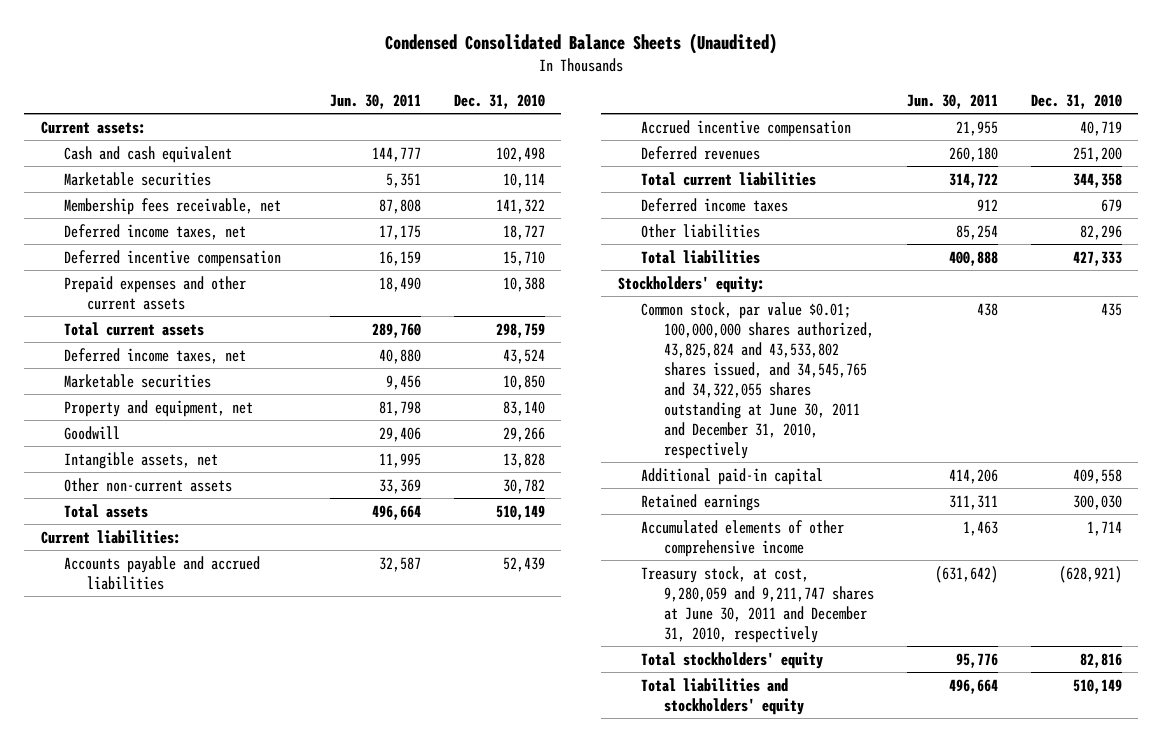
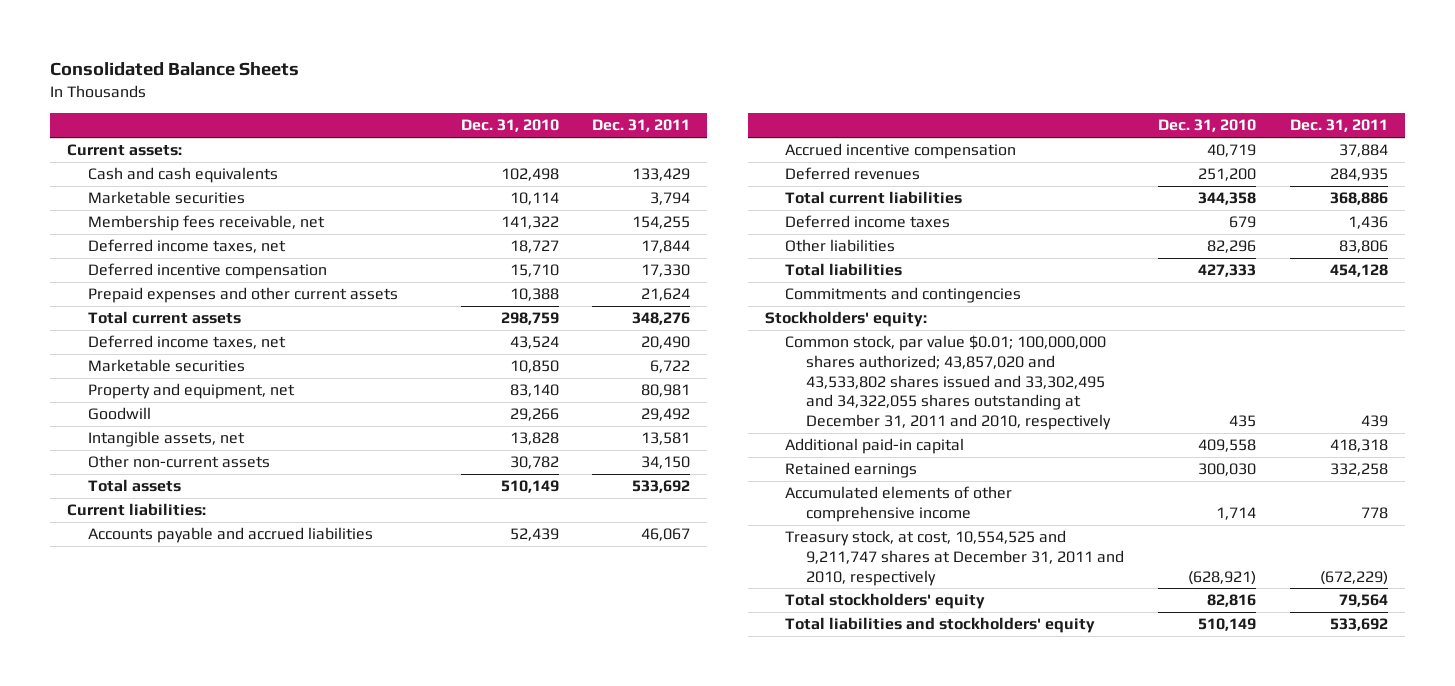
[385,33,778,55] Condensed Consolidated Balance Sheets (Unaudited) -> [50,62,300,77] Consolidated Balance Sheets
[330,93,422,109] Jun. 30, 2011 -> none
none -> [592,119,691,133] Dec. 31, 2011
[64,145,233,163] Cash and cash equivalent -> [87,167,278,184] Cash and cash equivalents
none -> [785,287,1022,304] Commitments and contingencies
[640,301,875,459] Common stock, par value $0.01; 100,000,000 shares authorized, 43,825,824 and 43,533,802 shares issued, and 34,545,765 and 34,322,055 shares outstanding at June 30, 2011 and December 31, 2010, respectively -> [785,335,1111,430] Common stock, par value $0.01; 100,000,000 shares authorized; 43,857,020 and 43,533,802 shares issued and 33,302,495 and 34,322,055 shares outstanding at December 31, 2011 and 2010, respectively
[640,565,875,643] Treasury stock, at cost, 9,280,059 and 9,211,747 shares at June 30, 2011 and December 31, 2010, respectively -> [785,530,1124,586] Treasury stock, at cost, 10,554,525 and 9,211,747 shares at December 31, 2011 and 2010, respectively

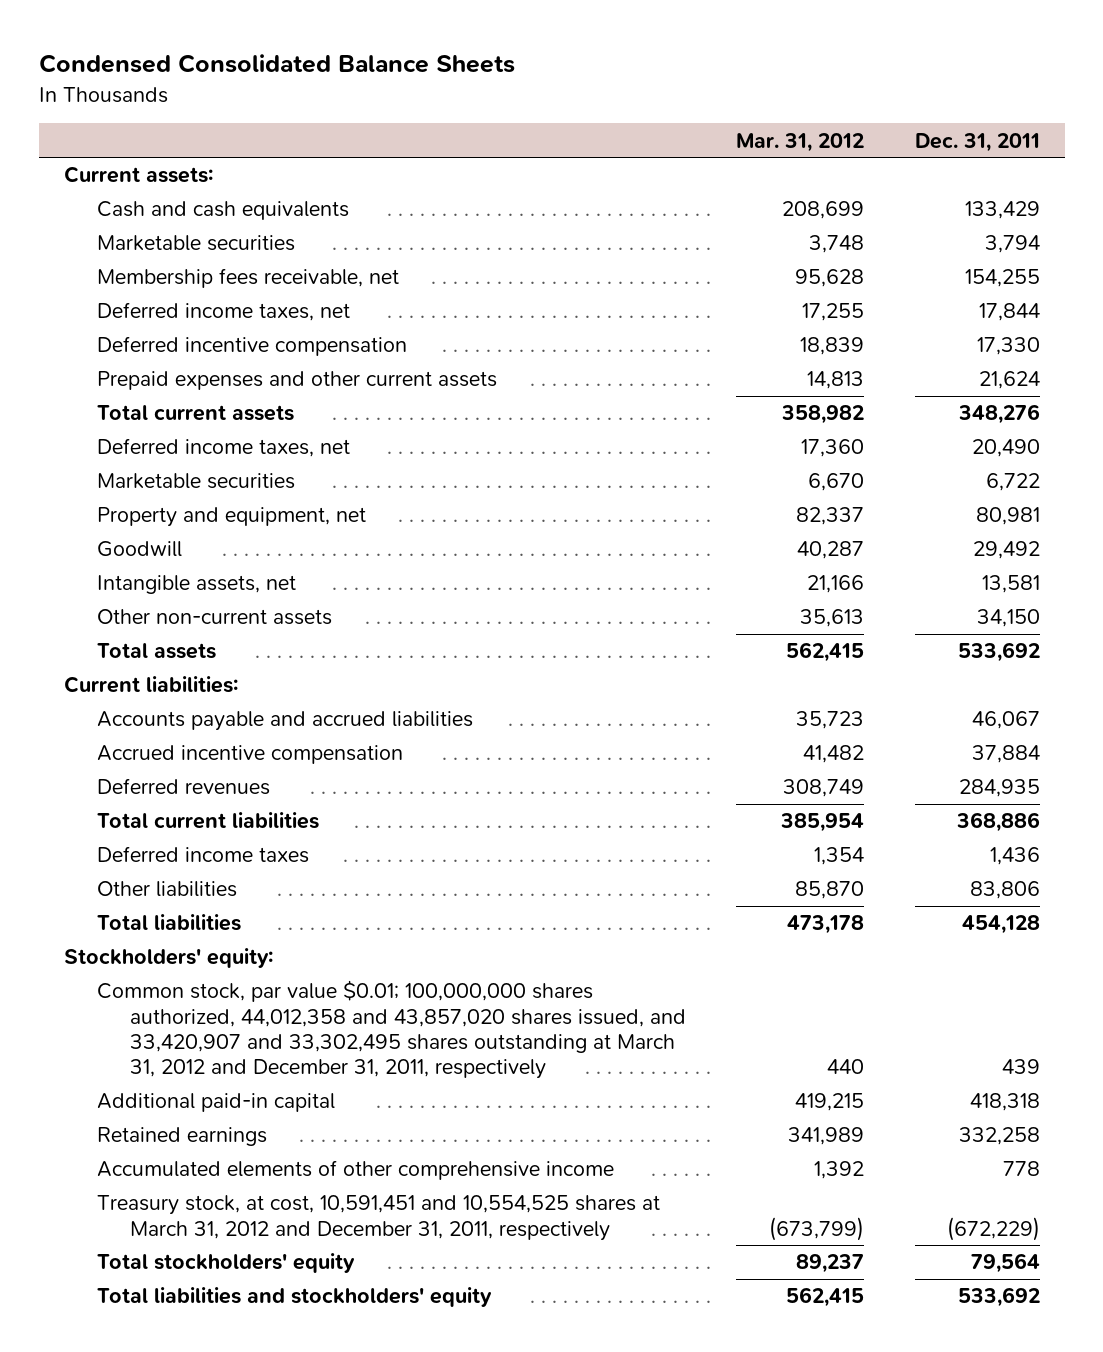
[50,62,300,77] Consolidated Balance Sheets -> [38,54,515,74] Condensed Consolidated Balance Sheets
[460,119,559,133] Dec. 31, 2010 -> none
none -> [736,132,865,152] Mar. 31, 2012
[785,287,1022,304] Commitments and contingencies -> none
[785,335,1111,430] Common stock, par value $0.01; 100,000,000 shares authorized; 43,857,020 and 43,533,802 shares issued and 33,302,495 and 34,322,055 shares outstanding at December 31, 2011 and 2010, respectively -> [96,980,687,1079] Common stock, par value $0.01; 100,000,000 shares authorized, 44,012,358 and 43,857,020 shares issued, and 33,420,907 and 33,302,495 shares outstanding at March 31, 2012 and December 31, 2011, respectively
[785,530,1124,586] Treasury stock, at cost, 10,554,525 and 9,211,747 shares at December 31, 2011 and 2010, respectively -> [96,1195,660,1241] Treasury stock, at cost, 10,591,451 and 10,554,525 shares at March 31, 2012 and December 31, 2011, respectively

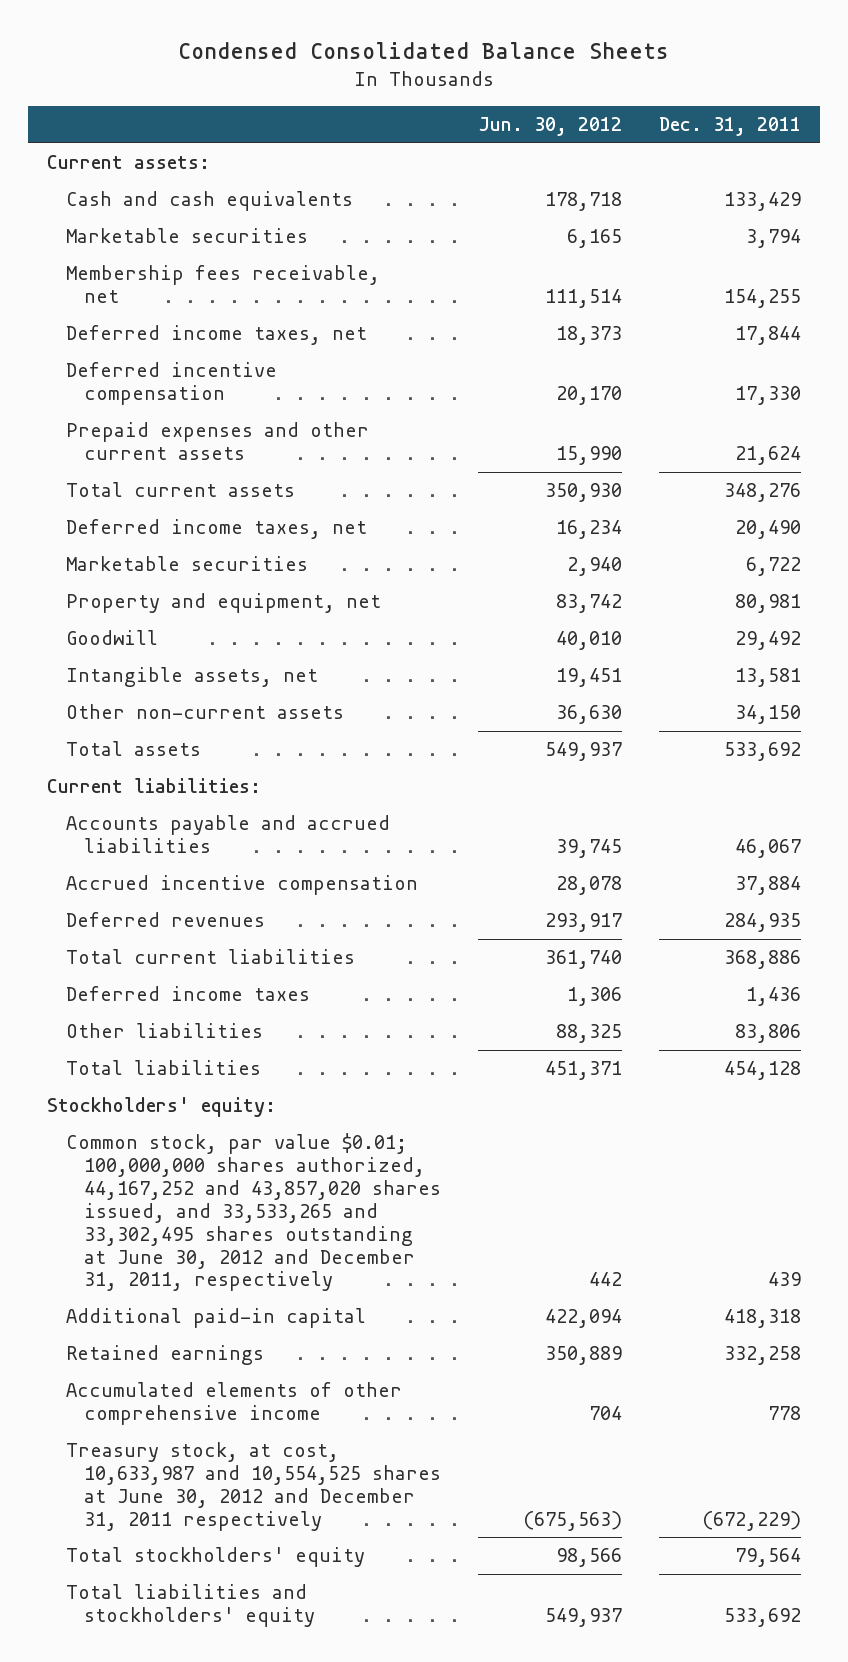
[736,132,865,152] Mar. 31, 2012 -> none
none -> [478,117,623,137] Jun. 30, 2012
[96,980,687,1079] Common stock, par value $0.01; 100,000,000 shares authorized, 44,012,358 and 43,857,020 shares issued, and 33,420,907 and 33,302,495 shares outstanding at March 31, 2012 and December 31, 2011, respectively -> [65,1133,442,1292] Common stock, par value $0.01; 100,000,000 shares authorized, 44,167,252 and 43,857,020 shares issued, and 33,533,265 and 33,302,495 shares outstanding at June 30, 2012 and December 31, 2011, respectively
[96,1195,660,1241] Treasury stock, at cost, 10,591,451 and 10,554,525 shares at March 31, 2012 and December 31, 2011, respectively -> [65,1442,442,1531] Treasury stock, at cost, 10,633,987 and 10,554,525 shares at June 30, 2012 and December 31, 2011 respectively

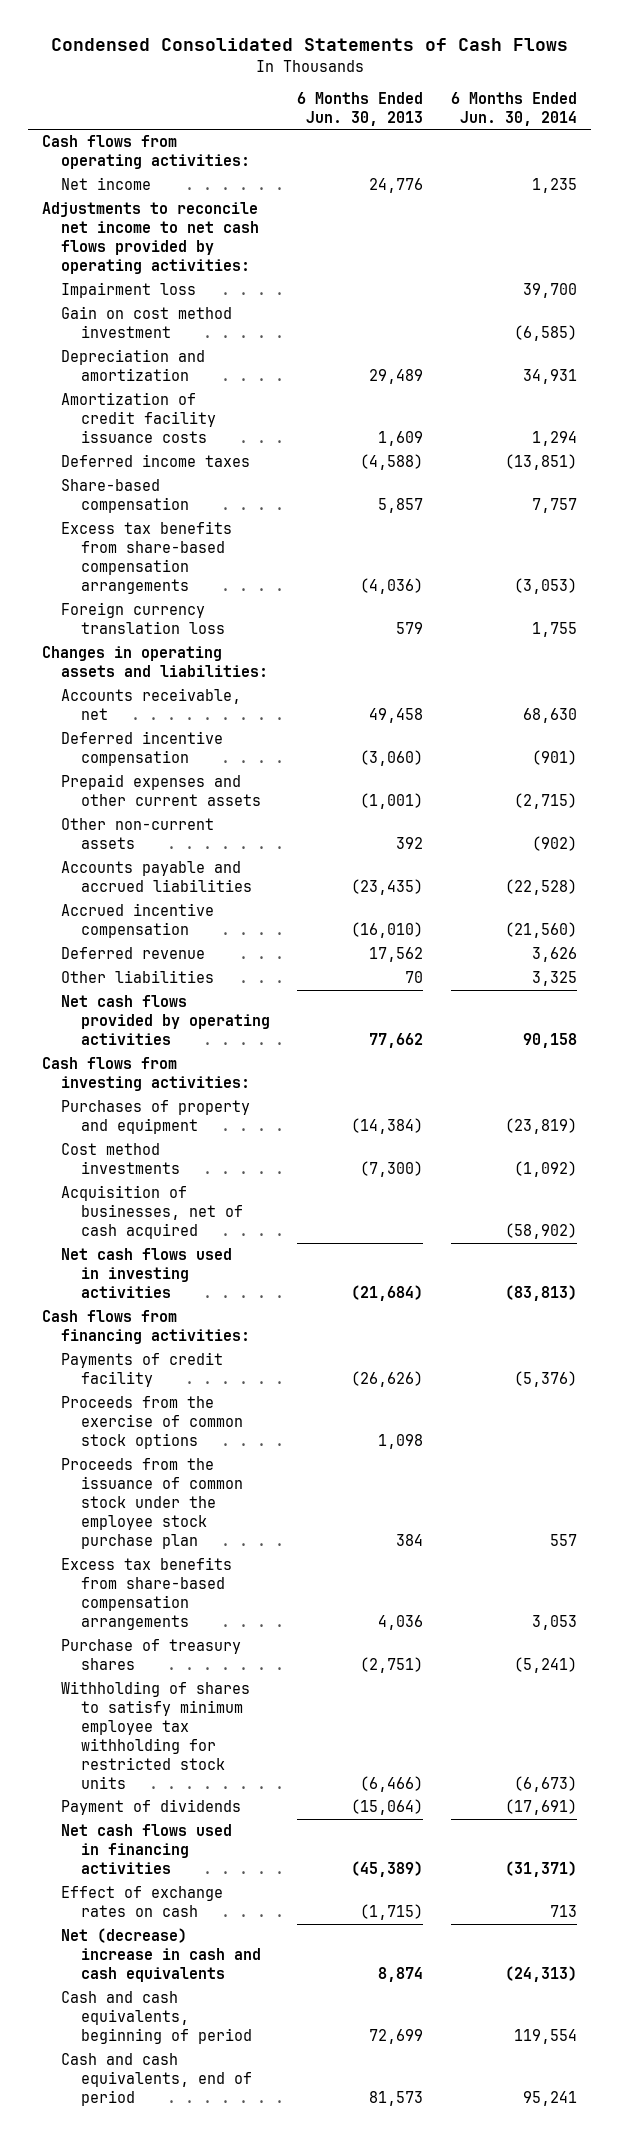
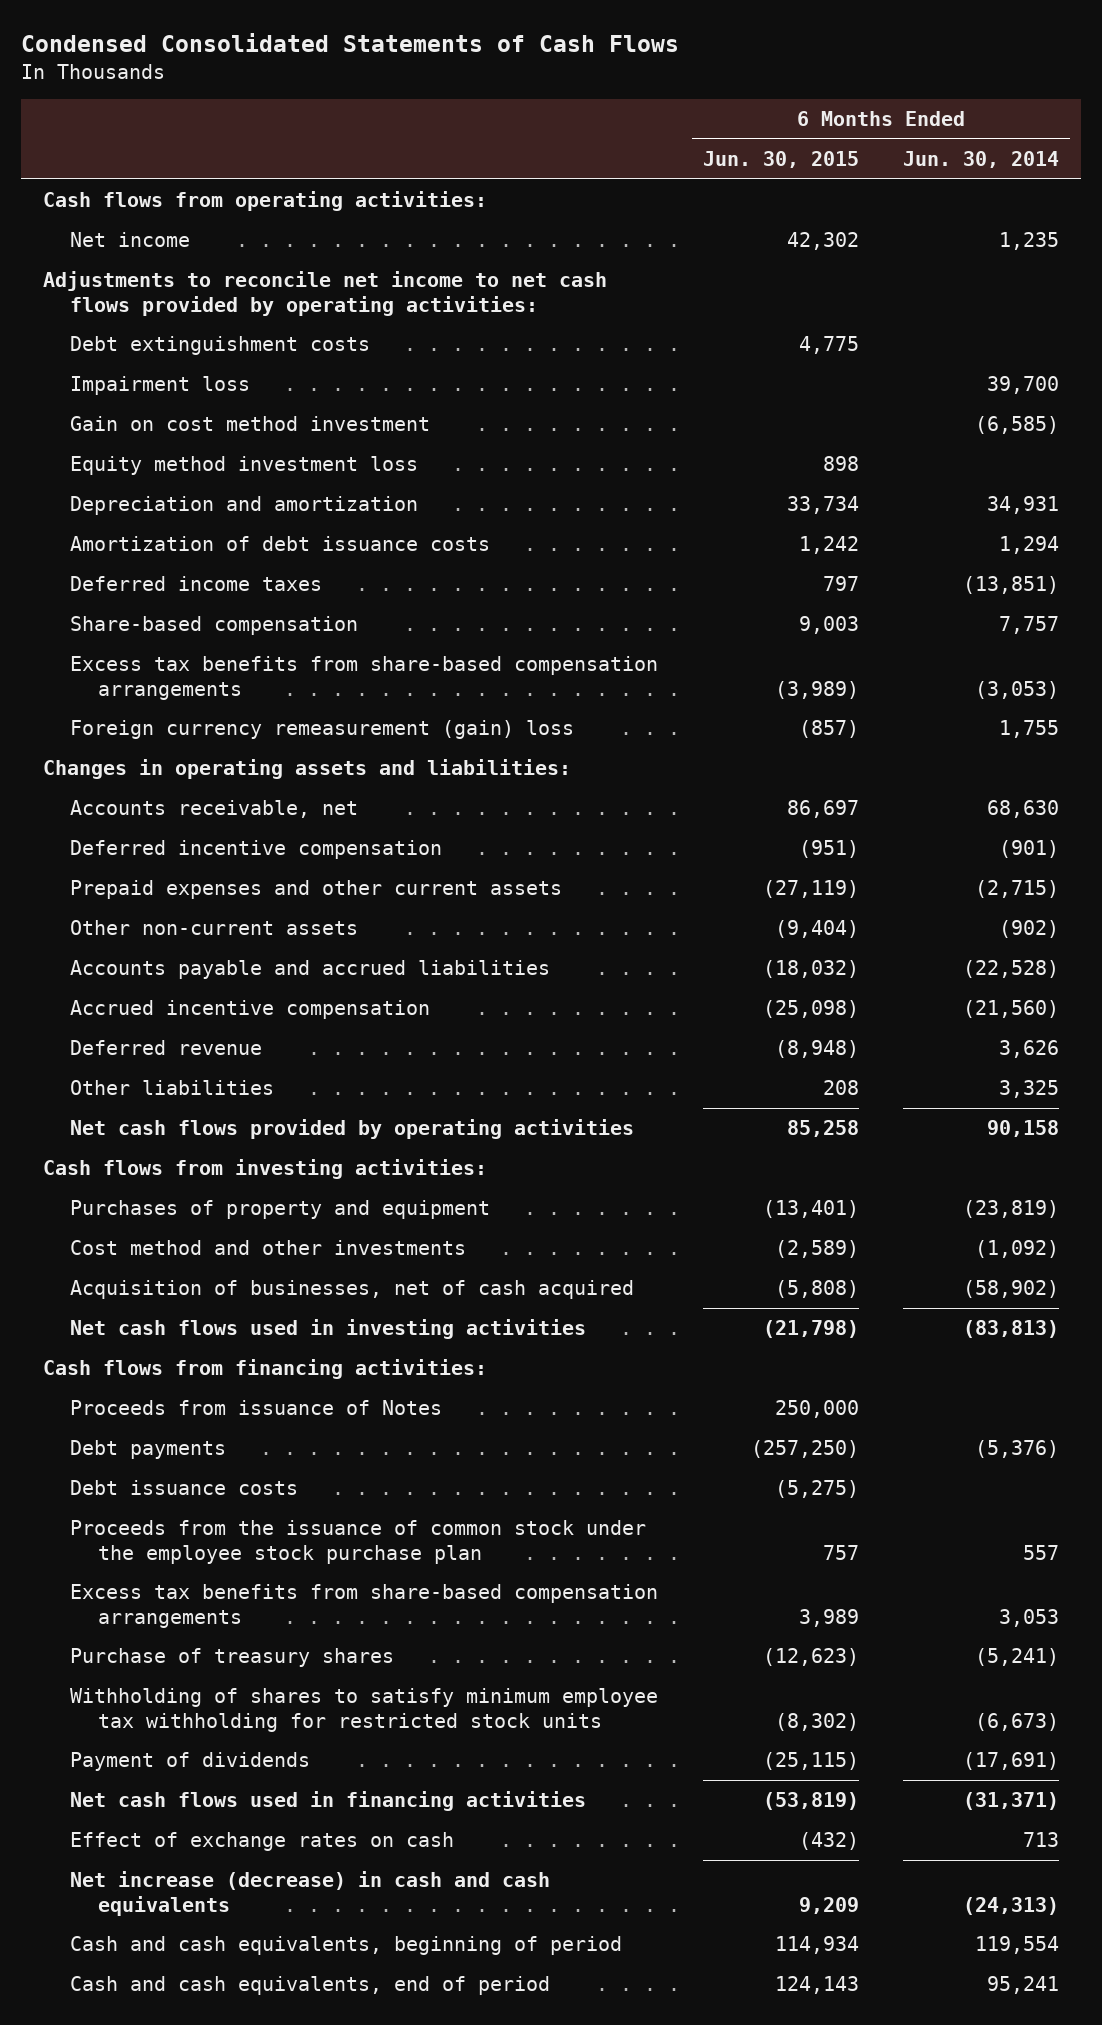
[297,92,424,127] 6 Months Ended Jun. 30, 2013 -> none
none -> [702,151,859,169] Jun. 30, 2015
none -> [70,336,371,356] Debt extinguishment costs
none -> [70,456,419,476] Equity method investment loss
[61,392,216,444] Amortization of credit facility issuance costs -> [70,536,491,552] Amortization of debt issuance costs
[61,602,225,635] Foreign currency translation loss -> [70,720,575,740] Foreign currency remeasurement (gain) loss
[61,1143,180,1175] Cost method investments -> [70,1240,467,1256] Cost method and other investments
[61,1396,243,1450] Proceeds from the exercise of common stock options -> none
none -> [70,1400,443,1416] Proceeds from issuance of Notes
[61,1352,224,1388] Payments of credit facility -> [70,1440,227,1460] Debt payments
none -> [70,1480,299,1496] Debt issuance costs
[61,1928,261,1983] Net (decrease) increase in cash and cash equivalents -> [70,1871,551,1916] Net increase (decrease) in cash and cash equivalents

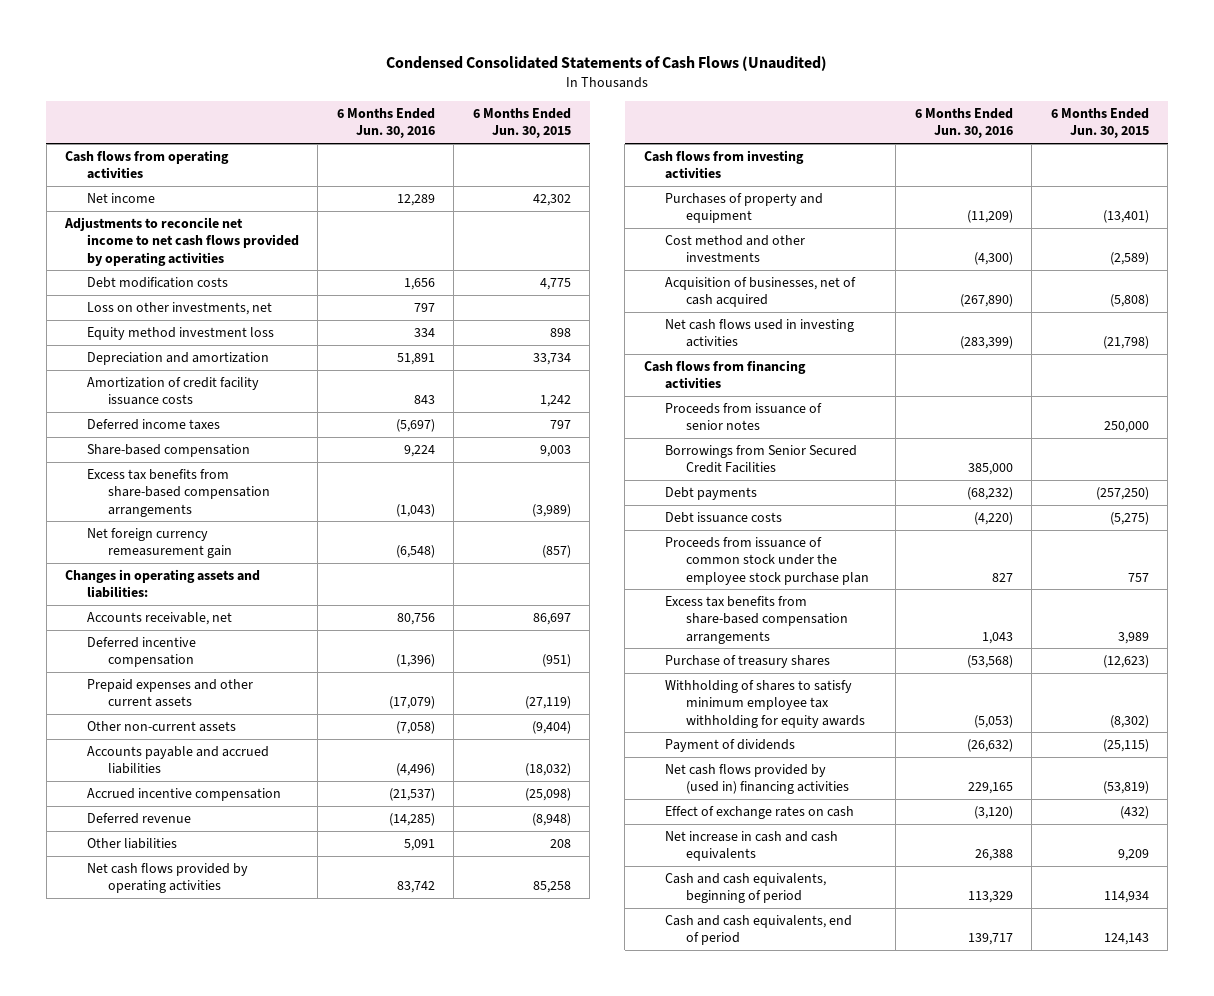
[20,32,679,52] Condensed Consolidated Statements of Cash Flows -> [386,56,828,72] Condensed Consolidated Statements of Cash Flows (Unaudited)
[902,151,1059,169] Jun. 30, 2014 -> none
none -> [336,107,435,139] 6 Months Ended Jun. 30, 2016
[42,191,487,212] Cash flows from operating activities: -> [65,150,230,180] Cash flows from operating activities
[70,376,251,396] Impairment loss -> none
[70,416,431,432] Gain on cost method investment -> none
[42,271,607,316] Adjustments to reconcile net income to net cash flows provided by operating activities: -> [64,217,299,266] Adjustments to reconcile net income to net cash flows provided by operating activities
[70,336,371,356] Debt extinguishment costs -> [86,277,228,289] Debt modification costs
none -> [86,302,272,316] Loss on other investments, net
[70,536,491,552] Amortization of debt issuance costs -> [86,377,259,406] Amortization of credit facility issuance costs
[70,720,575,740] Foreign currency remeasurement (gain) loss -> [86,528,233,559] Net foreign currency remeasurement gain
[42,1159,487,1180] Cash flows from investing activities: -> [643,150,804,180] Cash flows from investing activities
[42,1359,487,1380] Cash flows from financing activities: -> [643,360,806,390] Cash flows from financing activities
[70,1400,443,1416] Proceeds from issuance of Notes -> [664,403,822,431] Proceeds from issuance of senior notes
none -> [664,445,857,474] Borrowings from Senior Secured Credit Facilities
[70,1520,647,1564] Proceeds from the issuance of common stock under the employee stock purchase plan -> [664,537,870,585] Proceeds from issuance of common stock under the employee stock purchase plan
[70,1688,659,1732] Withholding of shares to satisfy minimum employee tax withholding for restricted stock units -> [664,680,866,728] Withholding of shares to satisfy minimum employee tax withholding for equity awards
[70,1791,587,1812] Net cash flows used in financing activities -> [664,764,850,795] Net cash flows provided by (used in) financing activities
[70,1871,551,1916] Net increase (decrease) in cash and cash equivalents -> [664,831,838,862] Net increase in cash and cash equivalents

